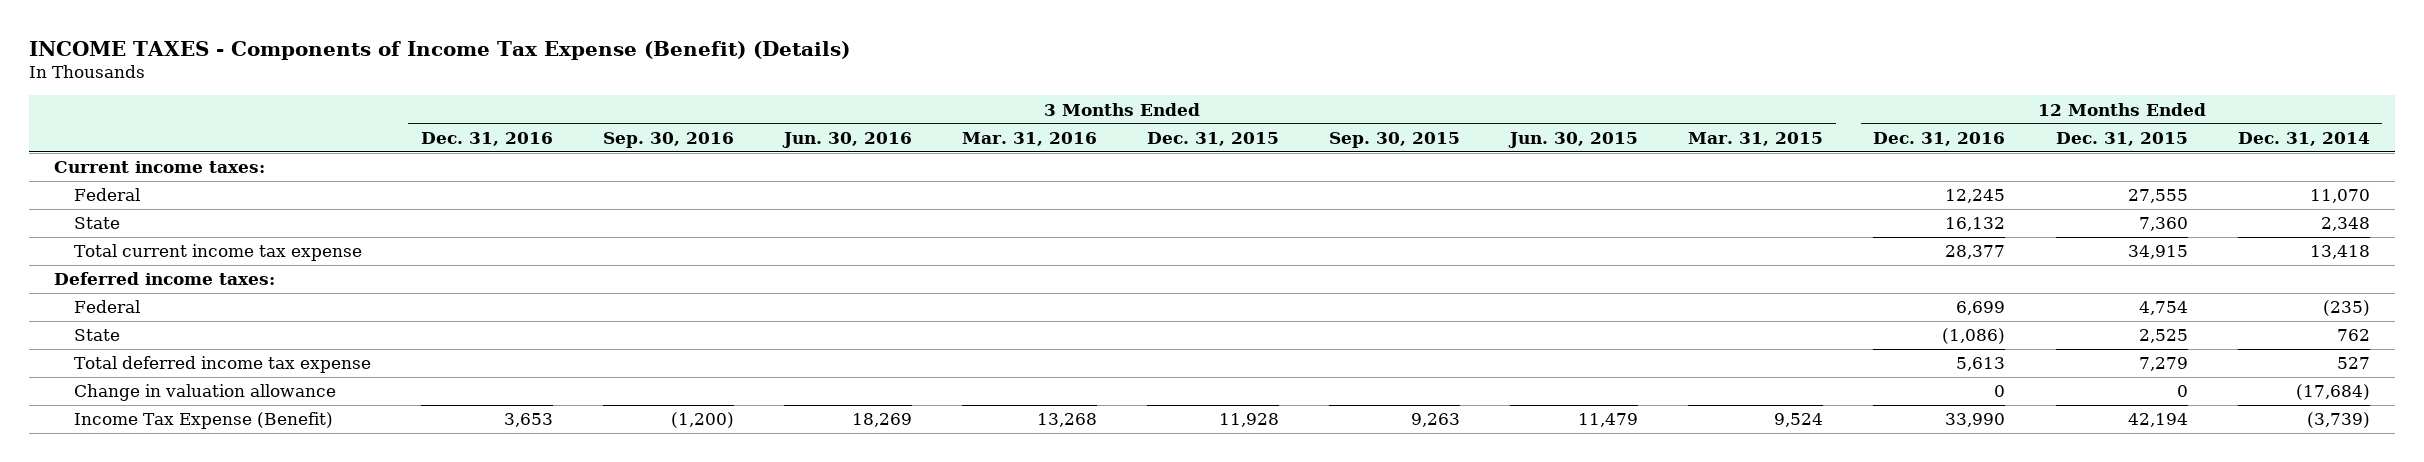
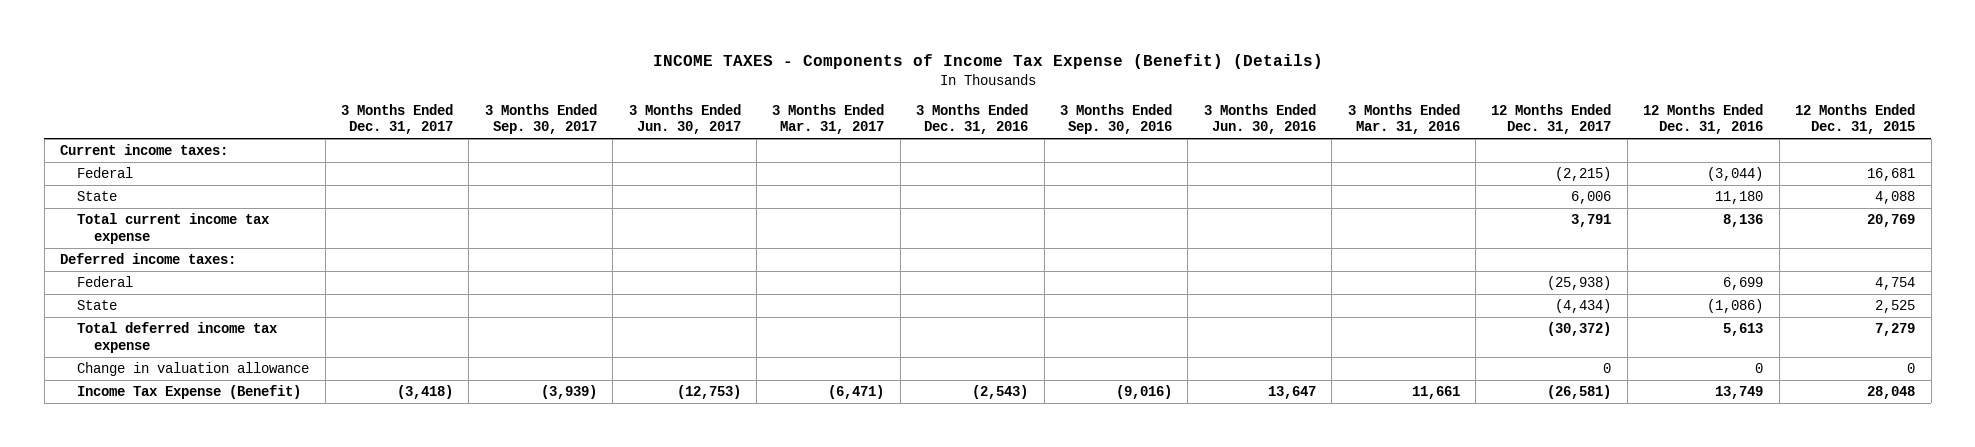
[1147,131,1280,146] Dec. 31, 2015 -> none
[1329,131,1461,148] Sep. 30, 2015 -> none
[1508,131,1639,148] Jun. 30, 2015 -> none
[1688,131,1824,146] Mar. 31, 2015 -> none
[2237,131,2370,146] Dec. 31, 2014 -> none
none -> [340,103,453,135] 3 Months Ended Dec. 31, 2017
none -> [484,103,597,135] 3 Months Ended Sep. 30, 2017
none -> [628,103,741,135] 3 Months Ended Jun. 30, 2017
none -> [772,103,885,135] 3 Months Ended Mar. 31, 2017
none -> [1491,103,1612,135] 12 Months Ended Dec. 31, 2017
[1945,189,2006,204] 12,245 -> [1707,167,1764,182] (3,044)
[2127,189,2188,204] 27,555 -> [1867,168,1916,182] 16,681
[1945,217,2006,232] 16,132 -> [1715,191,1764,205] 11,180
[2138,217,2188,232] 7,360 -> [1875,191,1916,205] 4,088
[1945,245,2006,260] 28,377 -> [1723,214,1764,228] 8,136
[2127,245,2188,260] 34,915 -> [1867,214,1916,228] 20,769
[503,413,553,428] 3,653 -> [972,385,1029,400] (2,543)
[670,412,734,429] (1,200) -> [1116,385,1173,400] (9,016)
[851,413,912,428] 18,269 -> [1267,386,1316,400] 13,647
[1037,413,1098,428] 13,268 -> [1411,386,1460,400] 11,661
[1945,413,2006,428] 33,990 -> [1715,386,1764,400] 13,749
[2127,413,2188,428] 42,194 -> [1867,386,1916,400] 28,048

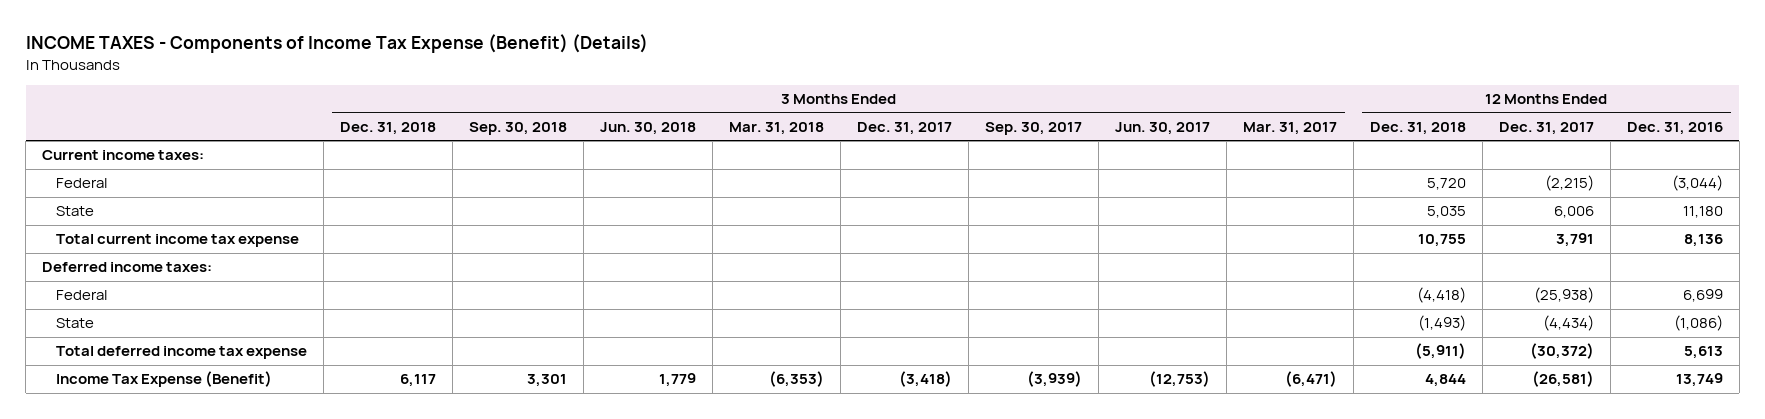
[916,103,1029,135] 3 Months Ended Dec. 31, 2016 -> none
[1060,103,1173,135] 3 Months Ended Sep. 30, 2016 -> none
[1203,103,1316,135] 3 Months Ended Jun. 30, 2016 -> none
[1347,103,1460,135] 3 Months Ended Mar. 31, 2016 -> none
[1795,103,1916,135] 12 Months Ended Dec. 31, 2015 -> none
none -> [340,121,437,135] Dec. 31, 2018
none -> [469,121,568,135] Sep. 30, 2018
none -> [600,121,697,135] Jun. 30, 2018
none -> [729,121,825,135] Mar. 31, 2018
none -> [1369,121,1466,135] Dec. 31, 2018
[77,362,310,377] Change in valuation allowance -> none

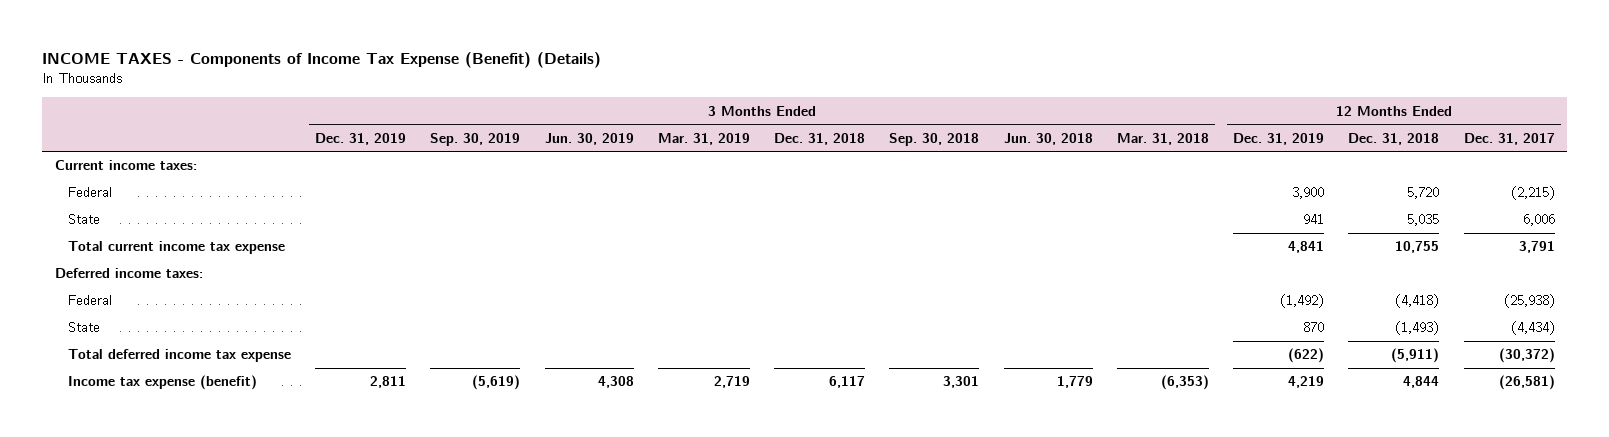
[857,121,953,135] Dec. 31, 2017 -> none
[985,121,1083,135] Sep. 30, 2017 -> none
[1115,121,1211,135] Jun. 30, 2017 -> none
[1242,121,1337,135] Mar. 31, 2017 -> none
[1626,121,1723,135] Dec. 31, 2016 -> none
none -> [315,132,407,145] Dec. 31, 2019
none -> [430,132,521,146] Sep. 30, 2019
none -> [544,132,634,145] Jun. 30, 2019
none -> [657,132,750,145] Mar. 31, 2019
none -> [1233,132,1325,145] Dec. 31, 2019
[56,371,273,388] Income Tax Expense (Benefit) -> [67,375,257,391] Income tax expense (benefit)

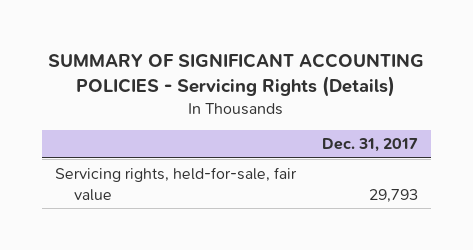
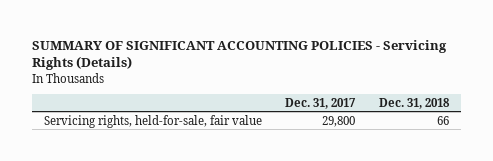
none -> [378,97,450,109] Dec. 31, 2018
[368,188,418,203] 29,793 -> [322,115,356,127] 29,800

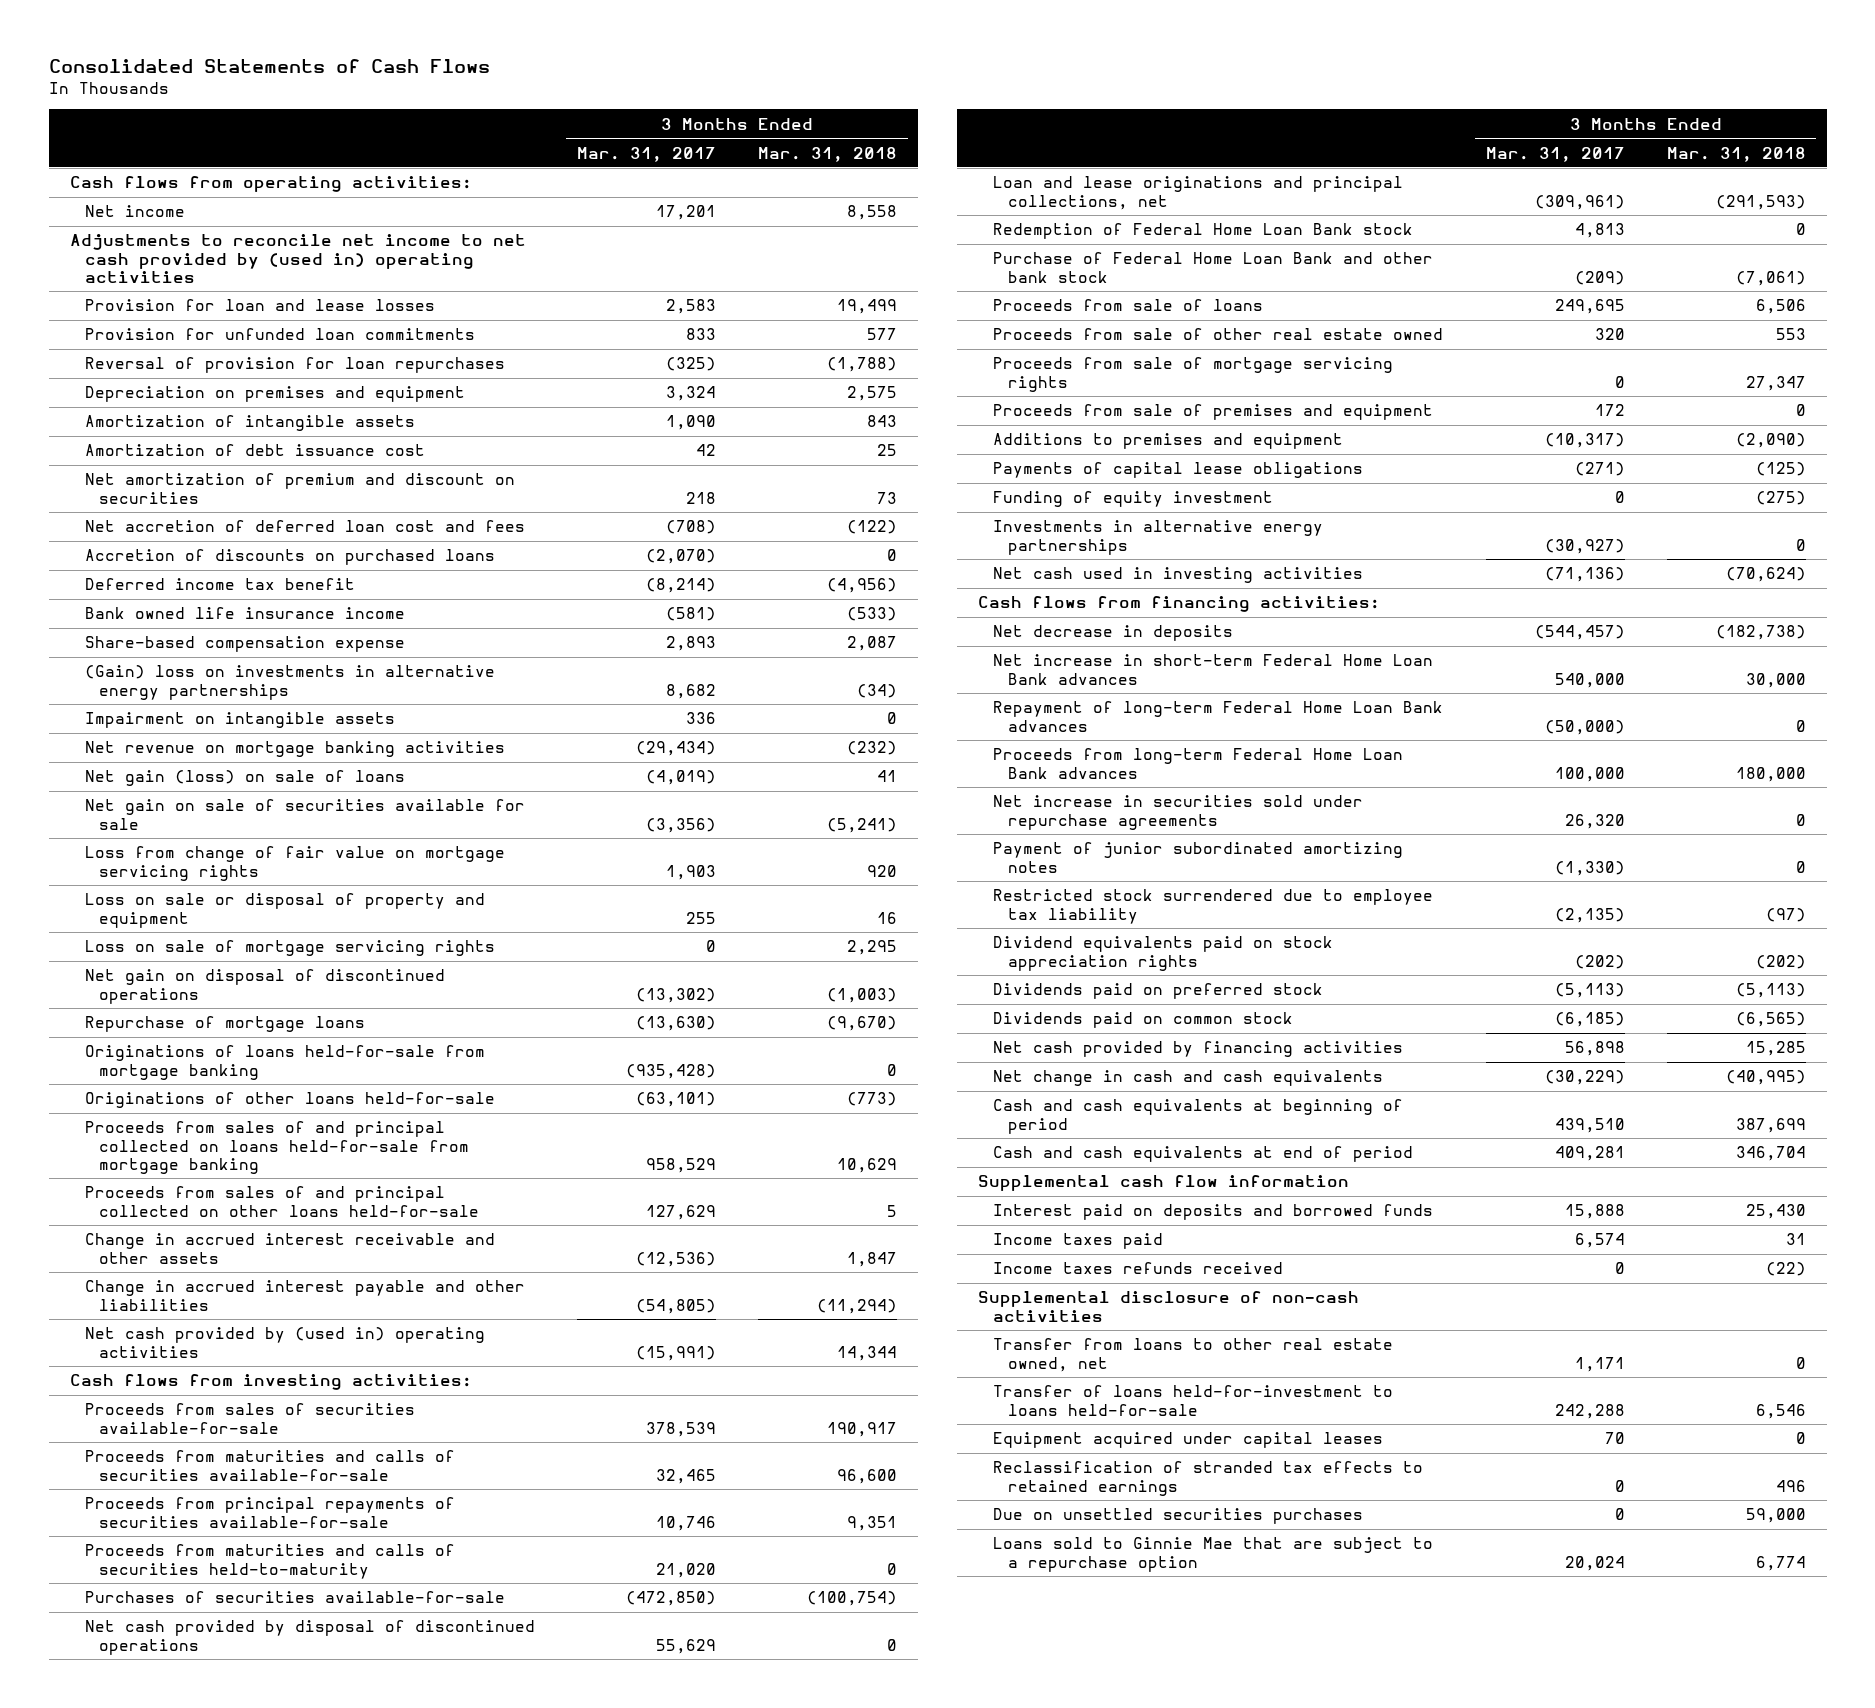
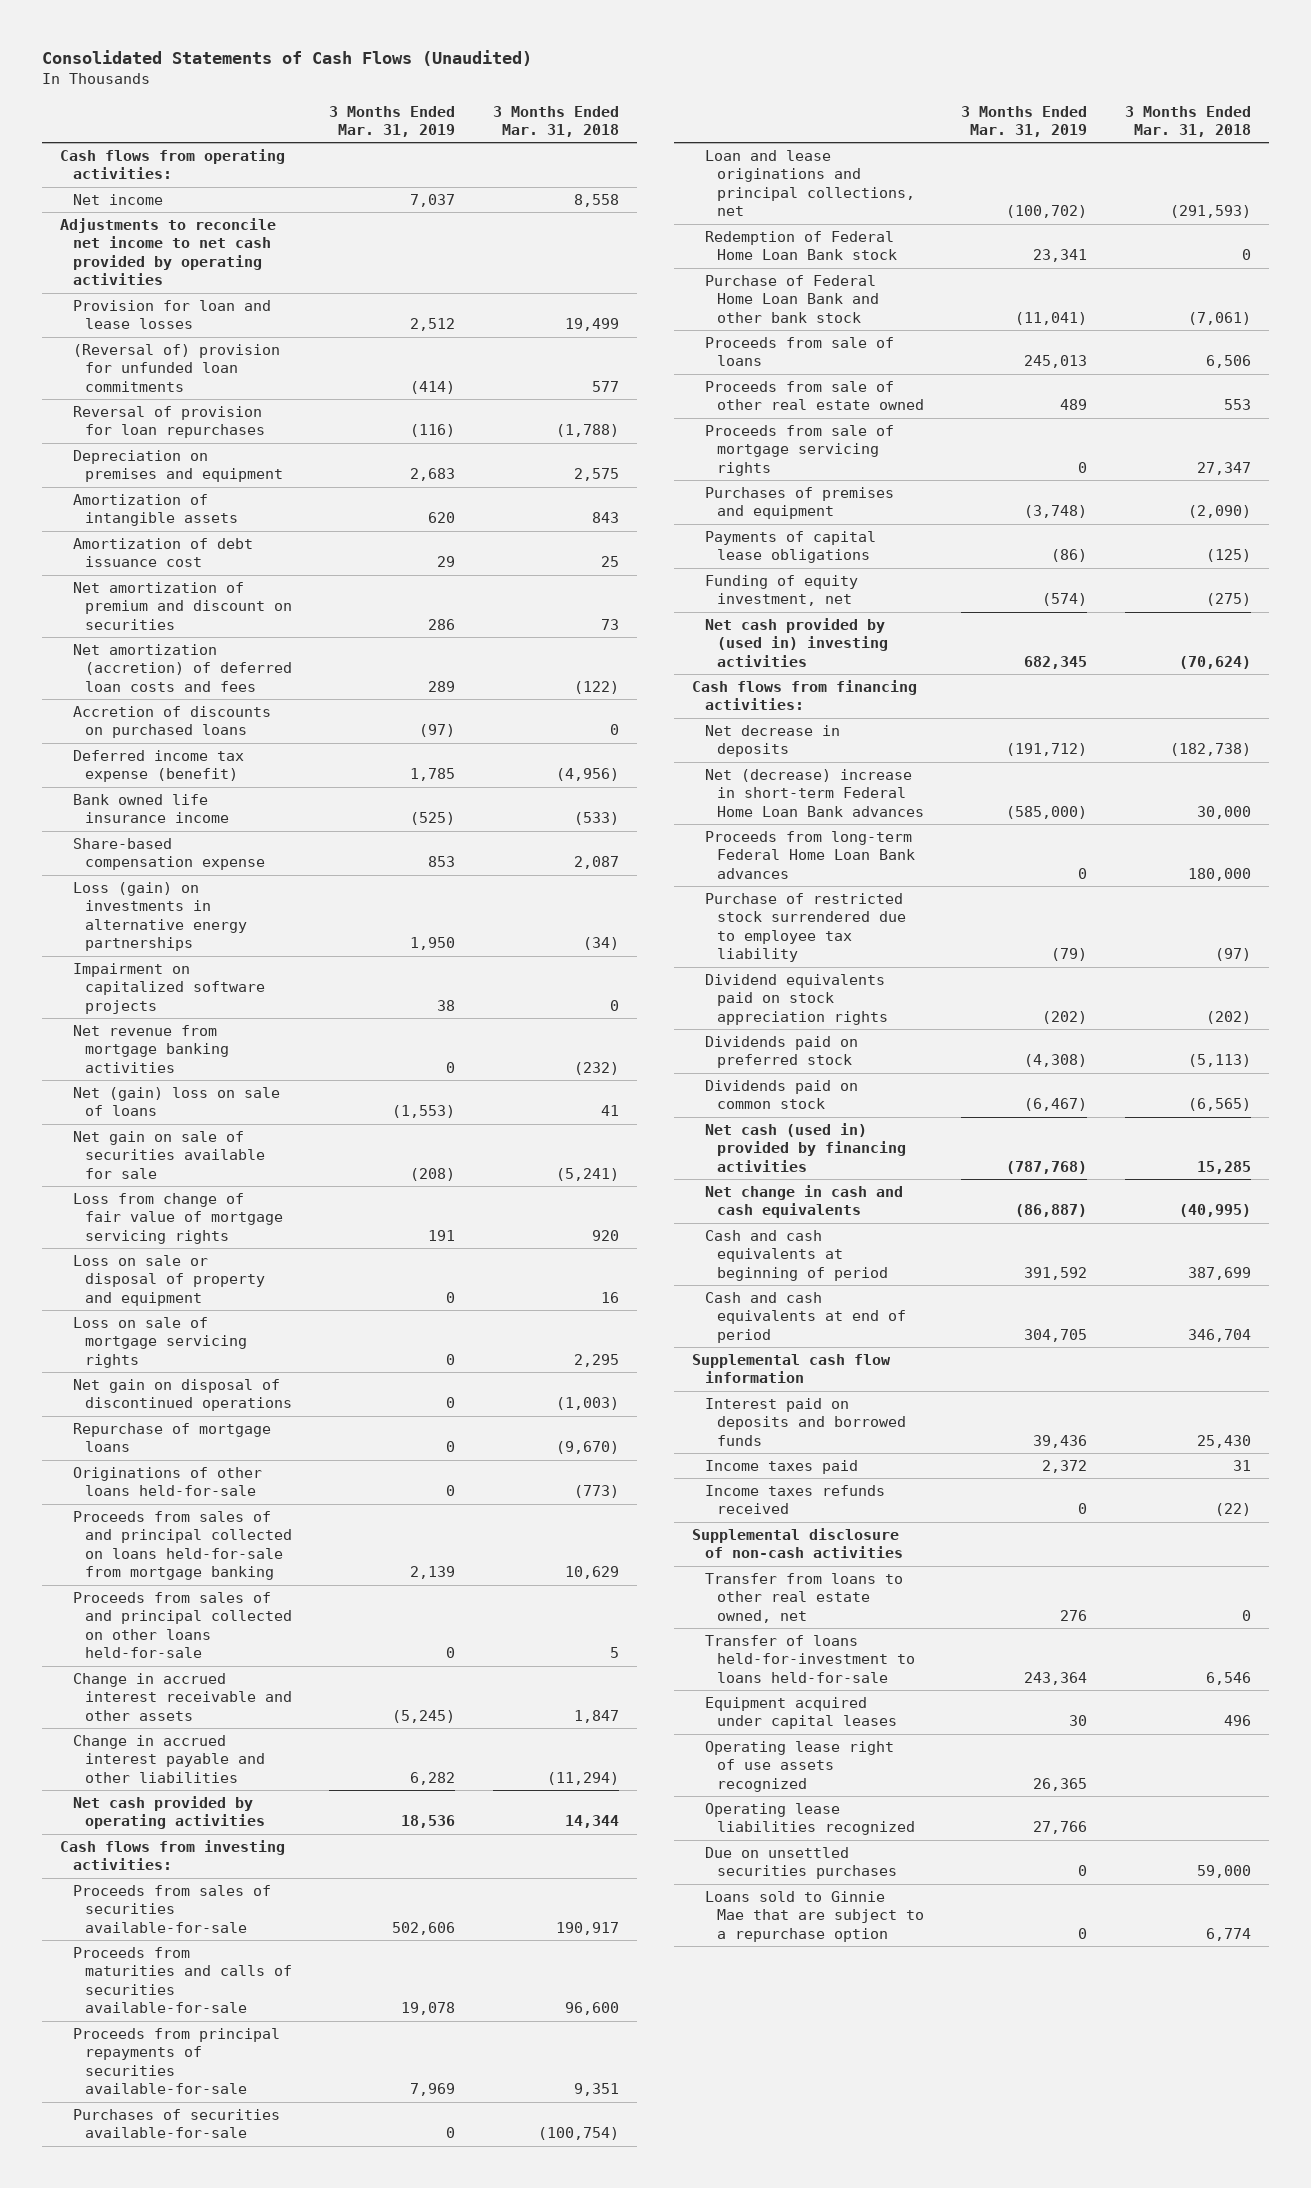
[48,58,490,73] Consolidated Statements of Cash Flows -> [41,50,532,67] Consolidated Statements of Cash Flows (Unaudited)
[576,146,716,162] Mar. 31, 2017 -> none
none -> [329,105,456,138] 3 Months Ended Mar. 31, 2019
[69,234,526,283] Adjustments to reconcile net income to net cash provided by (used in) operating activities -> [60,217,277,286] Adjustments to reconcile net income to net cash provided by operating activities
[84,328,475,341] Provision for unfunded loan commitments -> [72,343,280,392] (Reversal of) provision for unfunded loan commitments
[84,520,525,533] Net accretion of deferred loan cost and fees -> [72,643,293,692] Net amortization (accretion) of deferred loan costs and fees
[84,578,355,591] Deferred income tax benefit -> [72,749,244,783] Deferred income tax expense (benefit)
[84,712,395,729] Impairment on intangible assets -> none
[84,665,495,700] (Gain) loss on investments in alternative energy partnerships -> [72,881,248,952] Loss (gain) on investments in alternative energy partnerships
none -> [72,962,266,1014] Impairment on capitalized software projects
[84,741,505,758] Net revenue on mortgage banking activities -> [72,1024,230,1073] Net revenue from mortgage banking activities
[84,770,405,787] Net gain (loss) on sale of loans -> [72,1086,280,1117] Net (gain) loss on sale of loans
[84,846,505,881] Loss from change of fair value on mortgage servicing rights -> [72,1192,284,1244] Loss from change of fair value of mortgage servicing rights
[84,1045,485,1080] Originations of loans held-for-sale from mortgage banking -> none
[84,1327,485,1358] Net cash provided by (used in) operating activities -> [72,1795,266,1830] Net cash provided by operating activities
[84,1544,455,1579] Proceeds from maturities and calls of securities held-to-maturity -> none
[84,1620,535,1655] Net cash provided by disposal of discontinued operations -> none
[993,404,1434,421] Proceeds from sale of premises and equipment -> none
[993,433,1344,450] Additions to premises and equipment -> [704,486,894,520] Purchases of premises and equipment
[993,520,1324,555] Investments in alternative energy partnerships -> none
[993,491,1274,508] Funding of equity investment -> [704,574,858,607] Funding of equity investment, net
[993,567,1364,584] Net cash used in investing activities -> [704,617,889,667] Net cash provided by (used in) investing activities
[993,701,1444,732] Repayment of long-term Federal Home Loan Bank advances -> none
[993,654,1434,685] Net increase in short-term Federal Home Loan Bank advances -> [704,768,925,817] Net (decrease) increase in short-term Federal Home Loan Bank advances
[993,795,1364,830] Net increase in securities sold under repurchase agreements -> none
[993,842,1404,873] Payment of junior subordinated amortizing notes -> none
[993,889,1434,924] Restricted stock surrendered due to employee tax liability -> [704,892,907,963] Purchase of restricted stock surrendered due to employee tax liability
[993,1041,1404,1058] Net cash provided by financing activities -> [704,1122,907,1172] Net cash (used in) provided by financing activities
[993,1461,1424,1496] Reclassification of stranded tax effects to retained earnings -> none
[1795,1432,1806,1445] 0 -> [1223,1715,1251,1727] 496
none -> [704,1740,894,1792] Operating lease right of use assets recognized
none -> [704,1802,916,1836] Operating lease liabilities recognized

